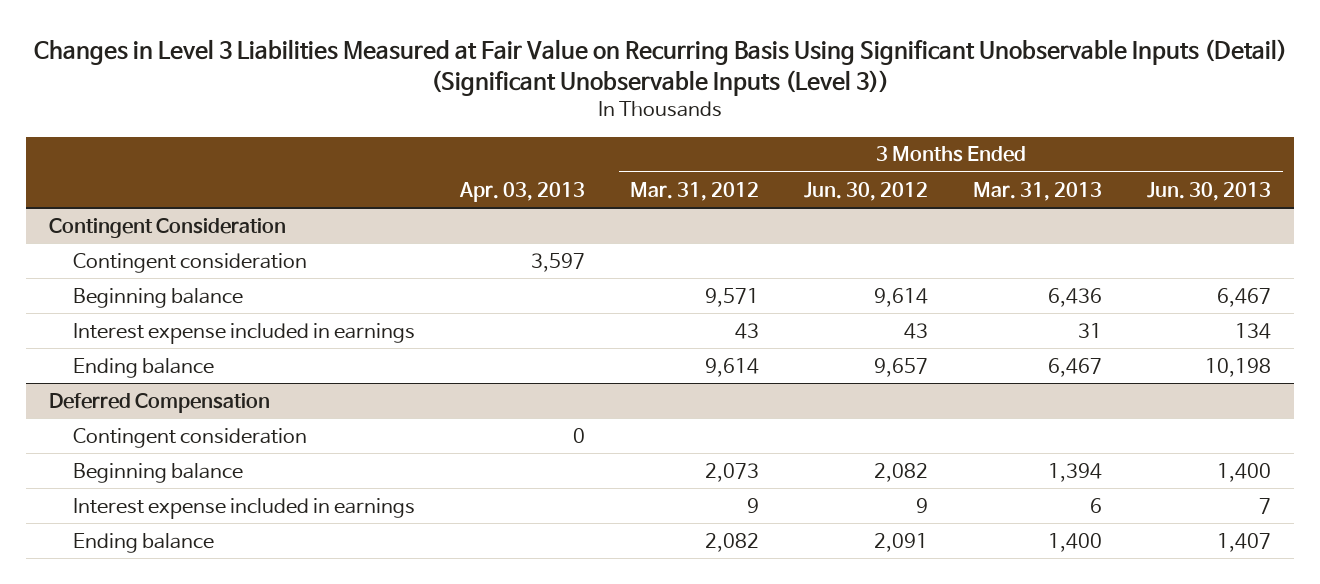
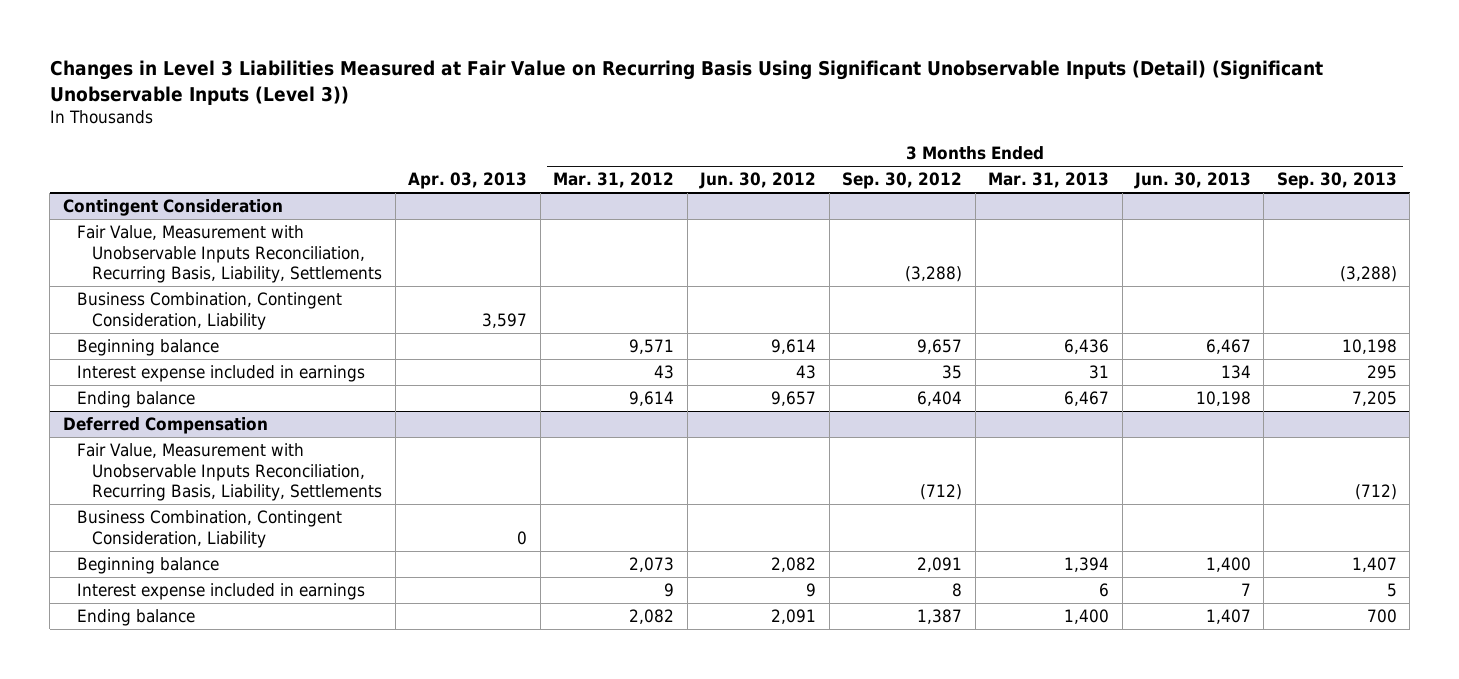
none -> [842,172,963,190] Sep. 30, 2012
none -> [1276,172,1397,190] Sep. 30, 2013
none -> [77,225,383,284] Fair Value, Measurement with Unobservable Inputs Reconciliation, Recurring Basis, Liability, Settlements
[73,252,308,273] Contingent consideration -> [77,292,343,330] Business Combination, Contingent Consideration, Liability
[73,427,308,448] Contingent consideration -> none
none -> [77,443,383,502] Fair Value, Measurement with Unobservable Inputs Reconciliation, Recurring Basis, Liability, Settlements
none -> [77,510,343,548] Business Combination, Contingent Consideration, Liability

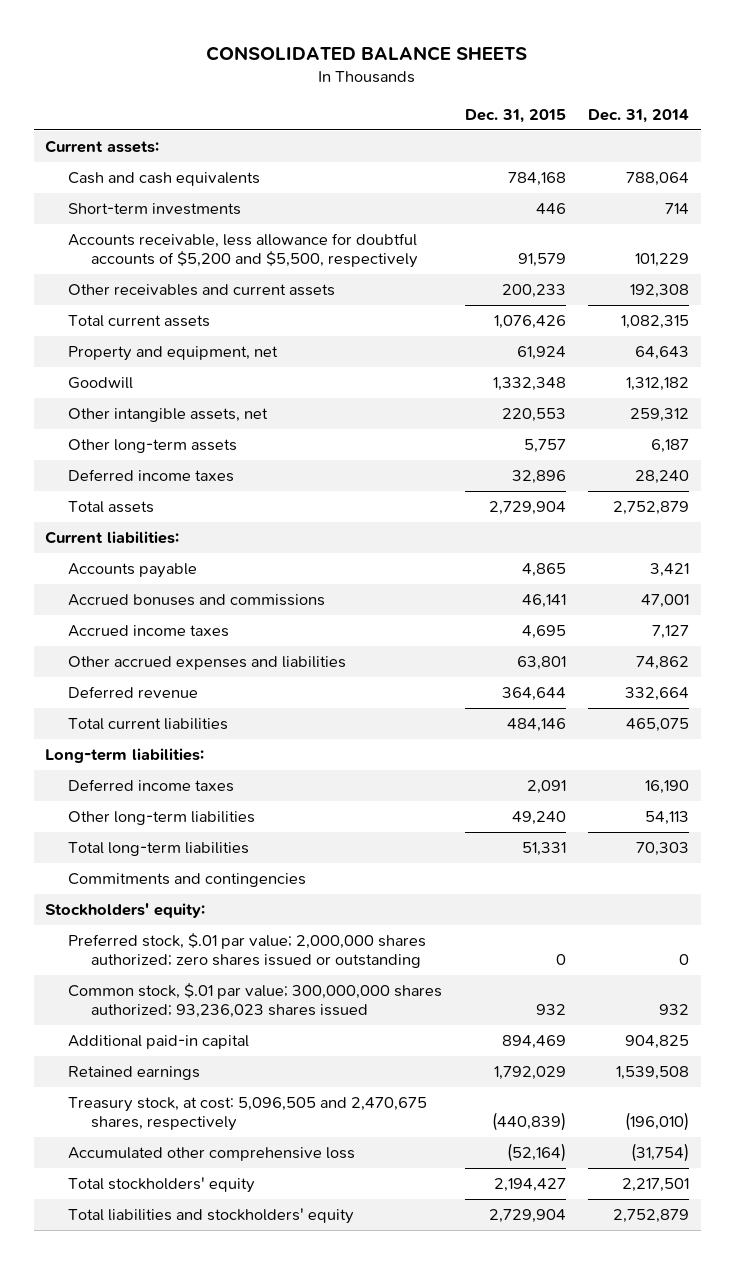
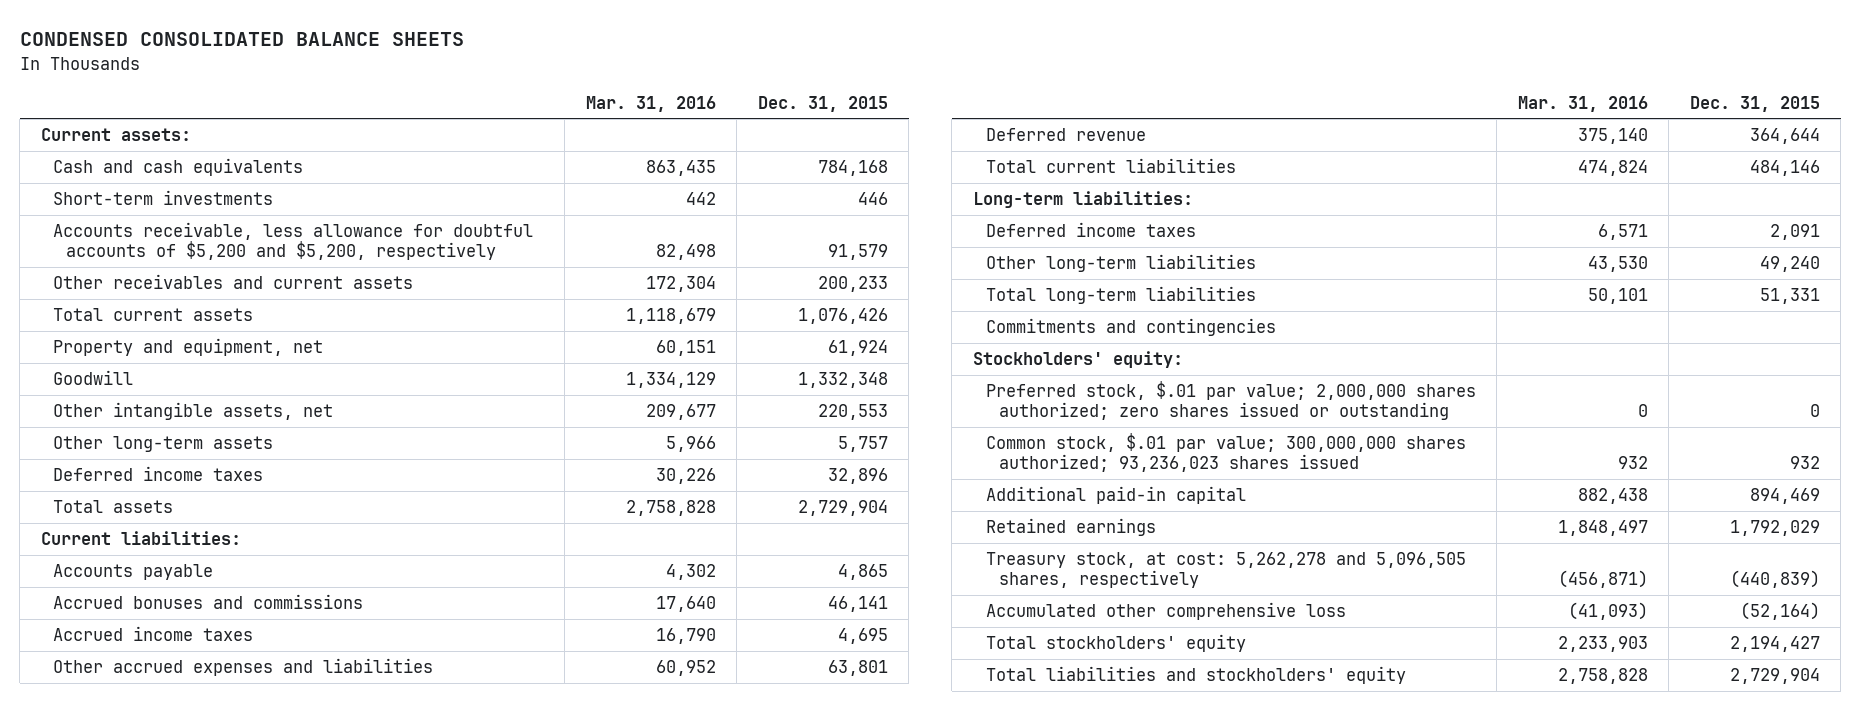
[206,45,528,61] CONSOLIDATED BALANCE SHEETS -> [19,32,464,47] CONDENSED CONSOLIDATED BALANCE SHEETS
[588,109,690,124] Dec. 31, 2014 -> none
none -> [585,95,716,112] Mar. 31, 2016
[67,233,418,269] Accounts receivable, less allowance for doubtful accounts of $5,200 and $5,500, respectively -> [53,222,534,261] Accounts receivable, less allowance for doubtful accounts of $5,200 and $5,200, respectively
[67,1097,427,1132] Treasury stock, at cost: 5,096,505 and 2,470,675 shares, respectively -> [985,552,1466,589] Treasury stock, at cost: 5,262,278 and 5,096,505 shares, respectively

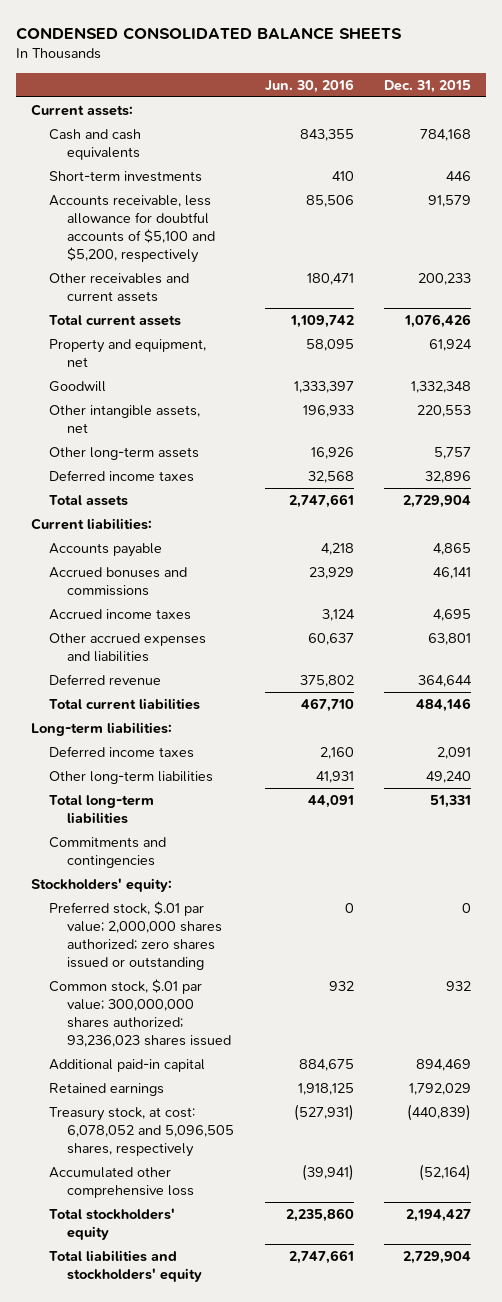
[585,95,716,112] Mar. 31, 2016 -> none
none -> [264,78,354,93] Jun. 30, 2016
[53,222,534,261] Accounts receivable, less allowance for doubtful accounts of $5,200 and $5,200, respectively -> [49,195,216,264] Accounts receivable, less allowance for doubtful accounts of $5,100 and $5,200, respectively
[985,552,1466,589] Treasury stock, at cost: 5,262,278 and 5,096,505 shares, respectively -> [49,1107,235,1158] Treasury stock, at cost: 6,078,052 and 5,096,505 shares, respectively

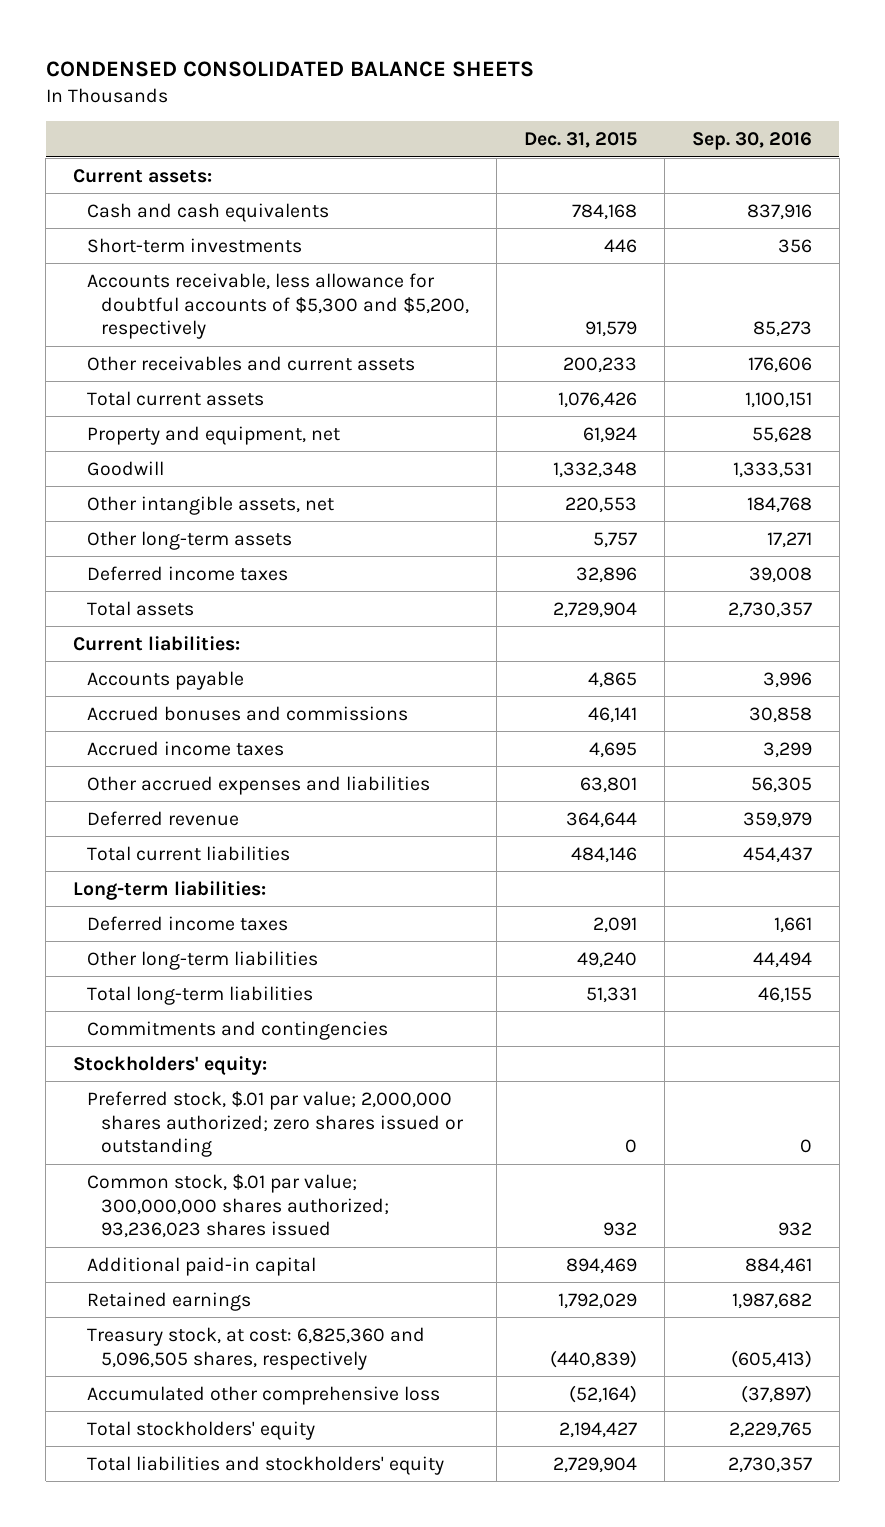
[264,78,354,93] Jun. 30, 2016 -> none
none -> [691,132,812,151] Sep. 30, 2016
[49,195,216,264] Accounts receivable, less allowance for doubtful accounts of $5,100 and $5,200, respectively -> [87,272,469,340] Accounts receivable, less allowance for doubtful accounts of $5,300 and $5,200, respectively
[49,1107,235,1158] Treasury stock, at cost: 6,078,052 and 5,096,505 shares, respectively -> [87,1326,426,1370] Treasury stock, at cost: 6,825,360 and 5,096,505 shares, respectively

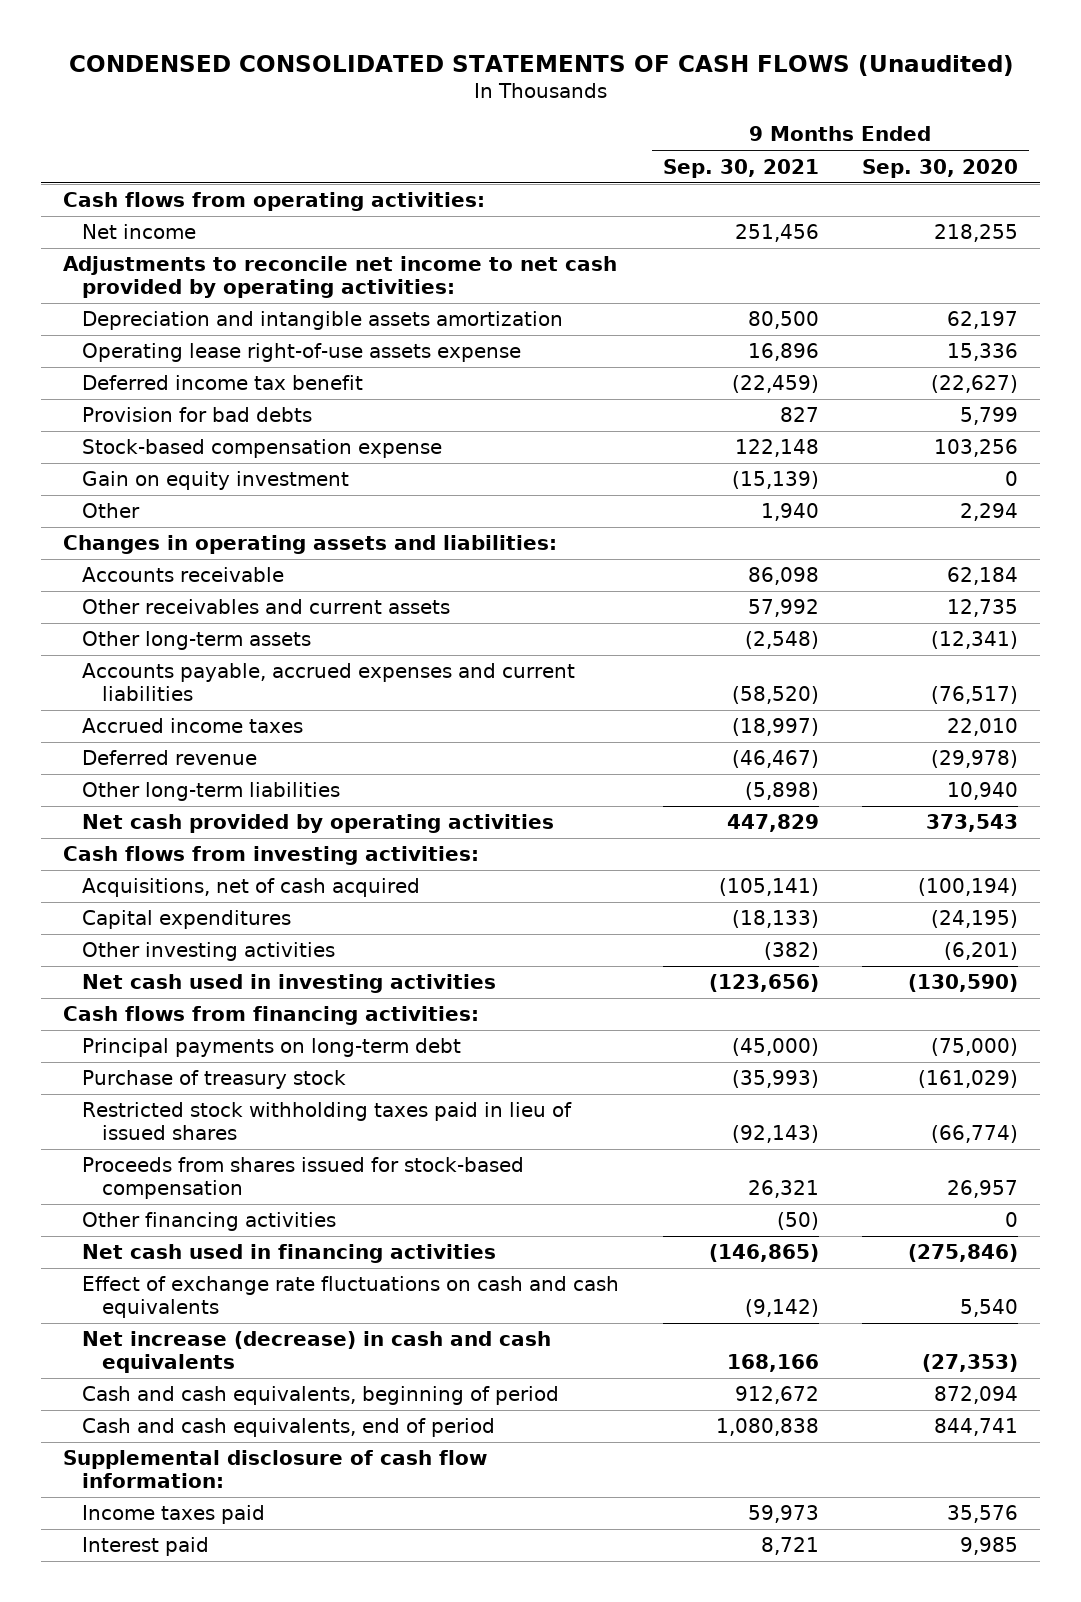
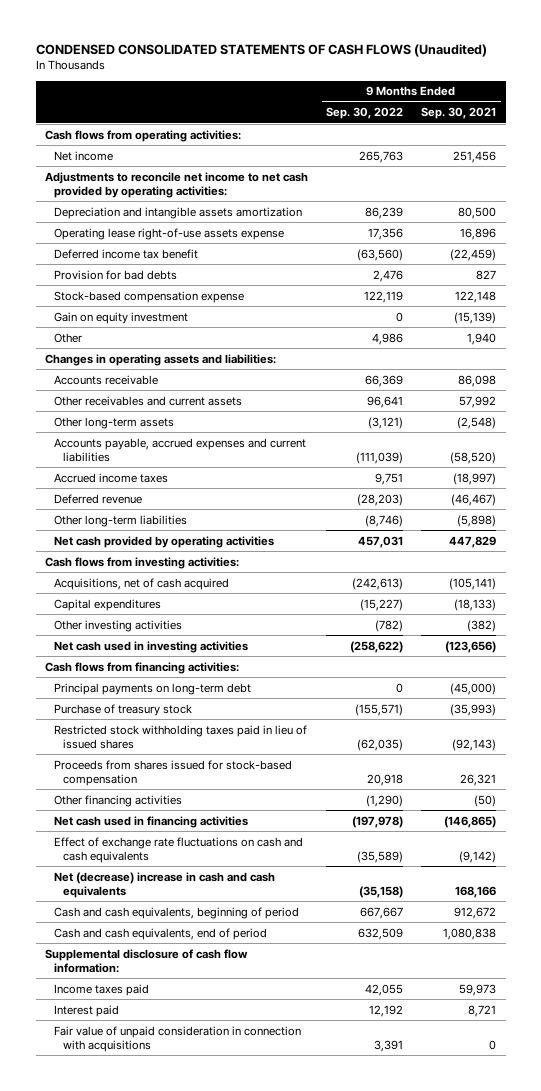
[862,158,1019,178] Sep. 30, 2020 -> none
none -> [326,107,404,120] Sep. 30, 2022
[82,1331,552,1374] Net increase (decrease) in cash and cash equivalents -> [54,871,276,898] Net (decrease) increase in cash and cash equivalents
none -> [54,1025,302,1052] Fair value of unpaid consideration in connection with acquisitions

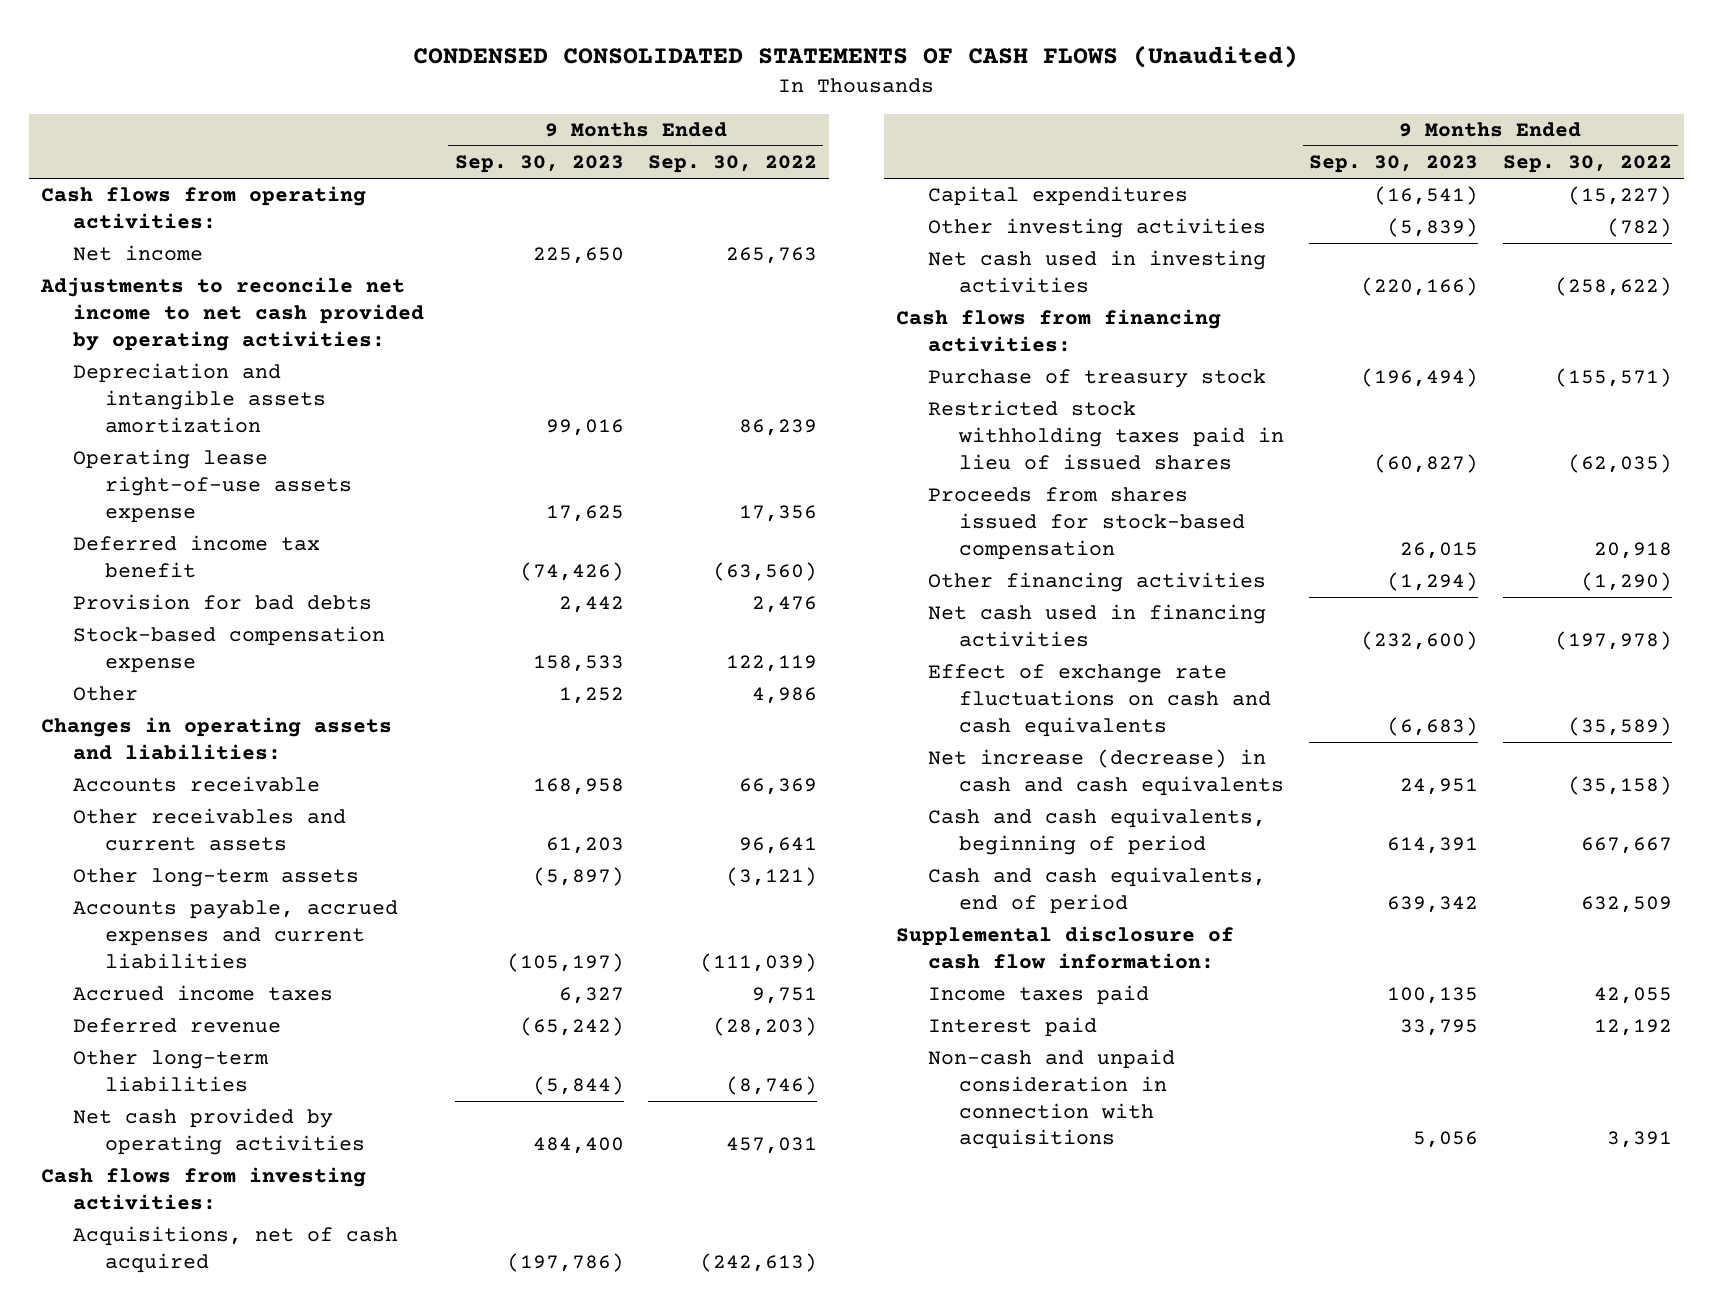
[421,107,497,120] Sep. 30, 2021 -> none
none -> [454,155,624,174] Sep. 30, 2023
[54,311,189,324] Gain on equity investment -> none
[54,682,252,695] Principal payments on long-term debt -> none
[54,871,276,898] Net (decrease) increase in cash and cash equivalents -> [927,749,1285,797] Net increase (decrease) in cash and cash equivalents
[54,1025,302,1052] Fair value of unpaid consideration in connection with acquisitions -> [927,1049,1175,1150] Non-cash and unpaid consideration in connection with acquisitions

